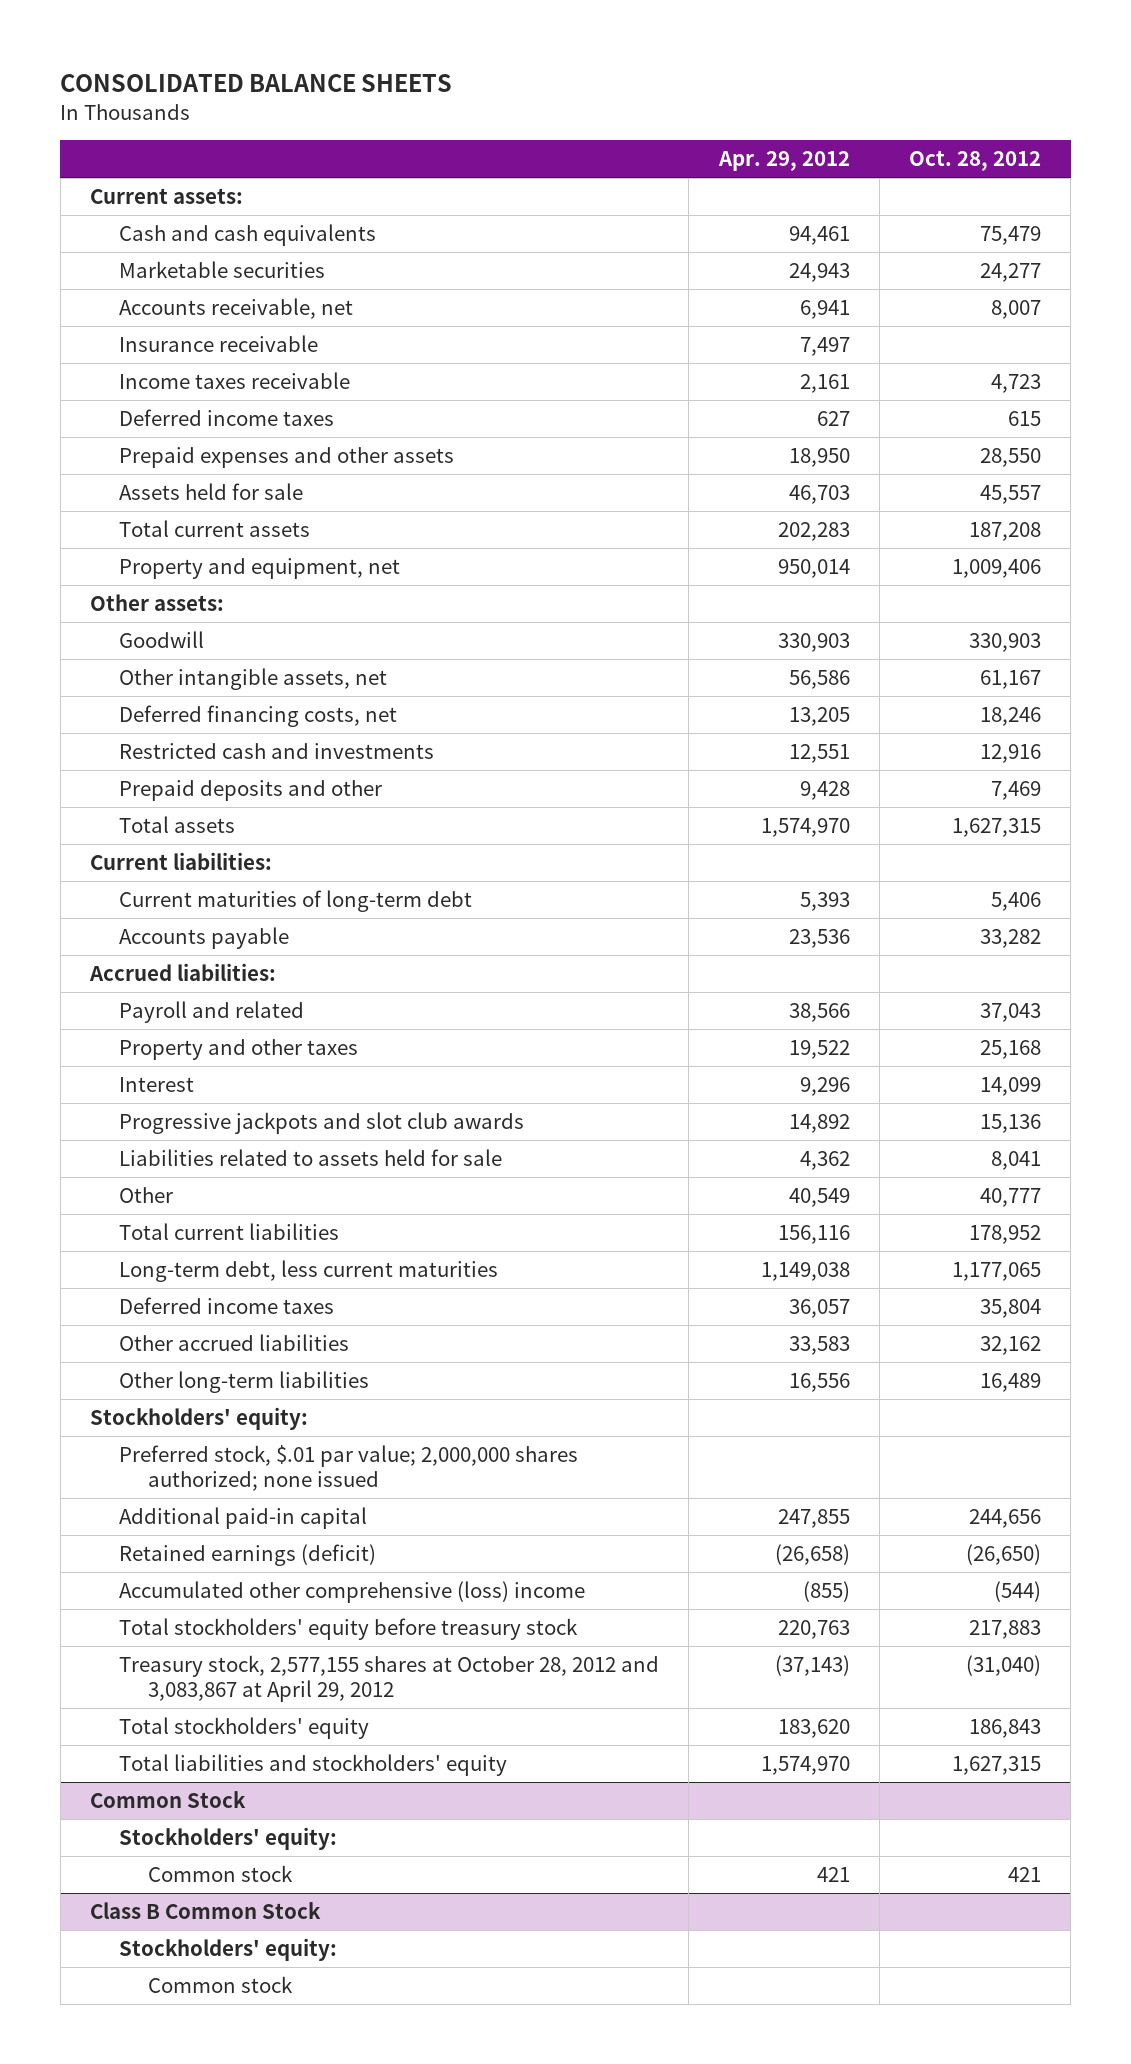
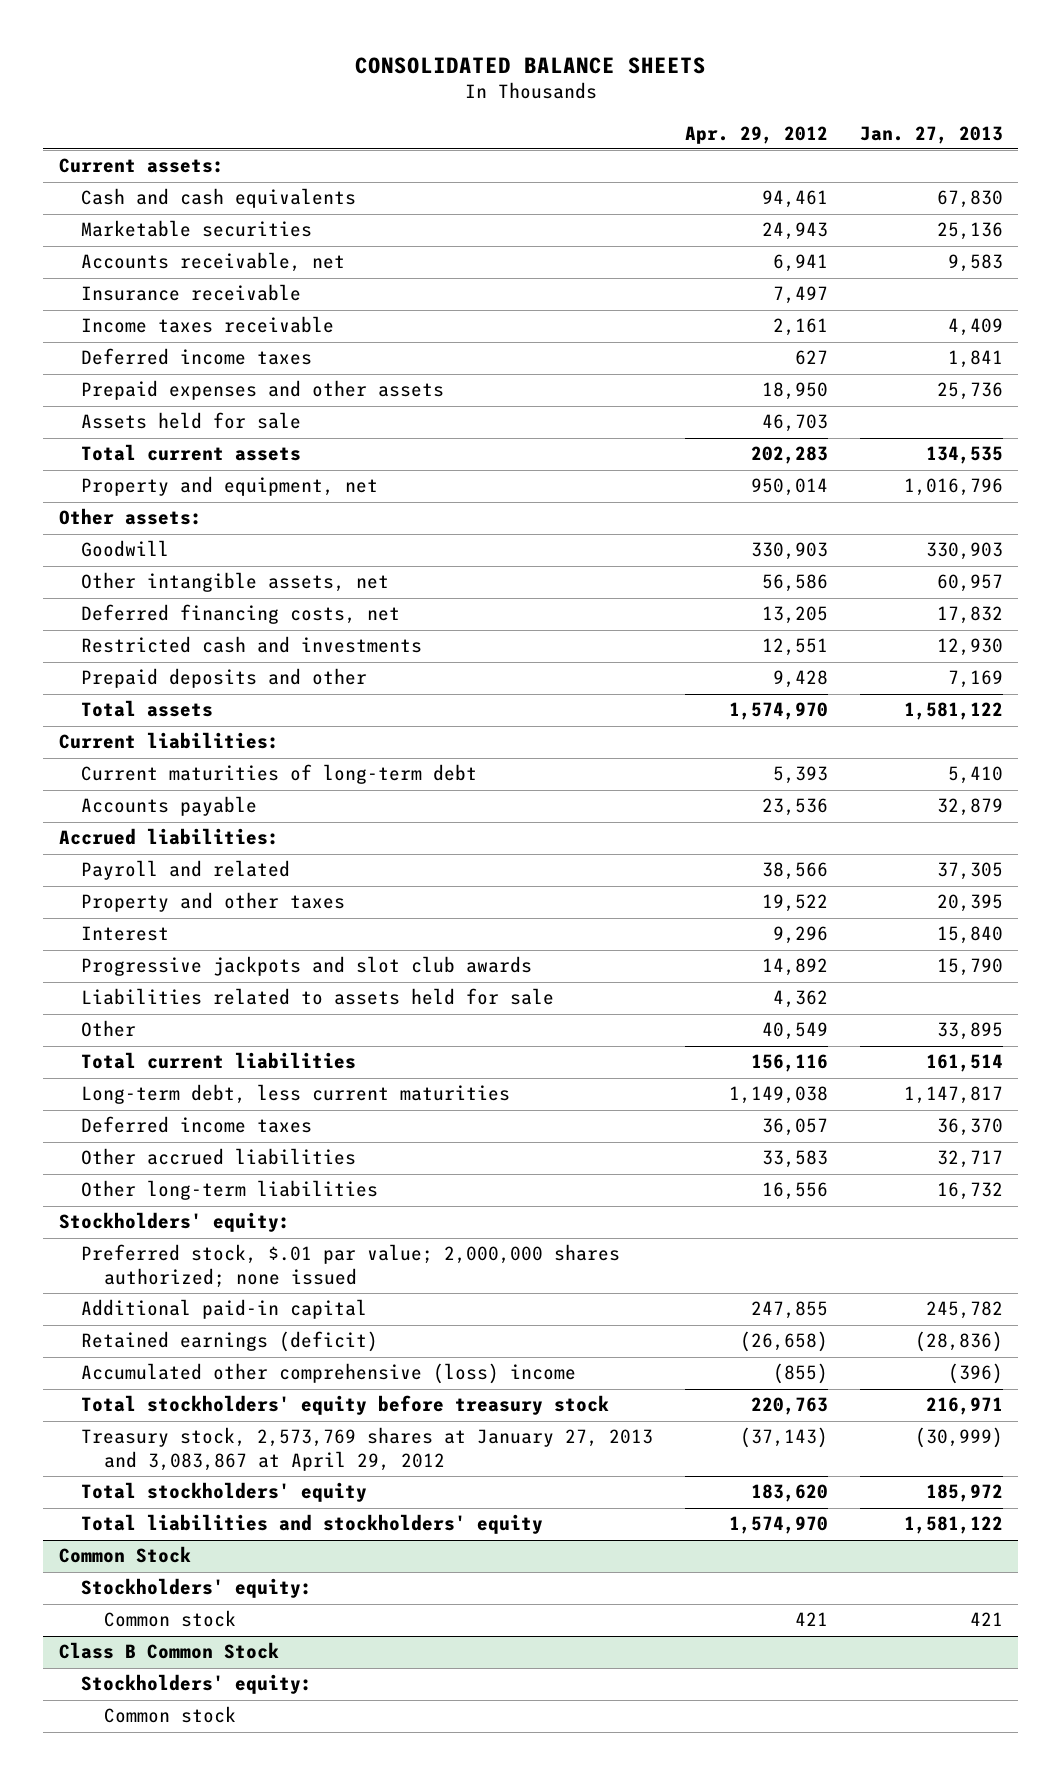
[909,150,1042,172] Oct. 28, 2012 -> none
none -> [859,125,1003,144] Jan. 27, 2013
[118,1654,659,1703] Treasury stock, 2,577,155 shares at October 28, 2012 and 3,083,867 at April 29, 2012 -> [81,1427,654,1471] Treasury stock, 2,573,769 shares at January 27, 2013 and 3,083,867 at April 29, 2012

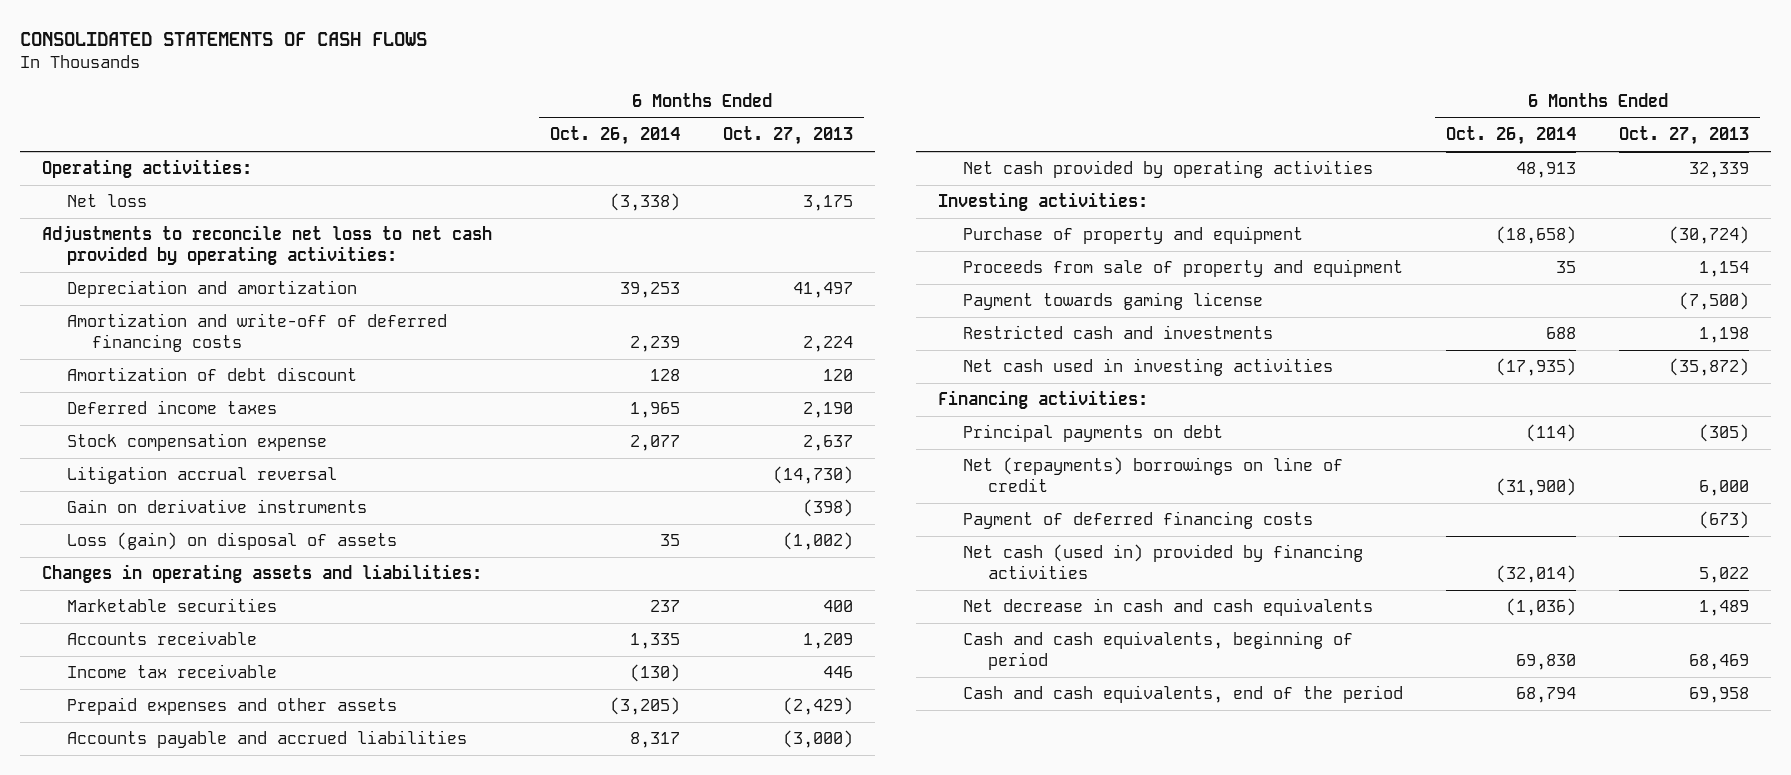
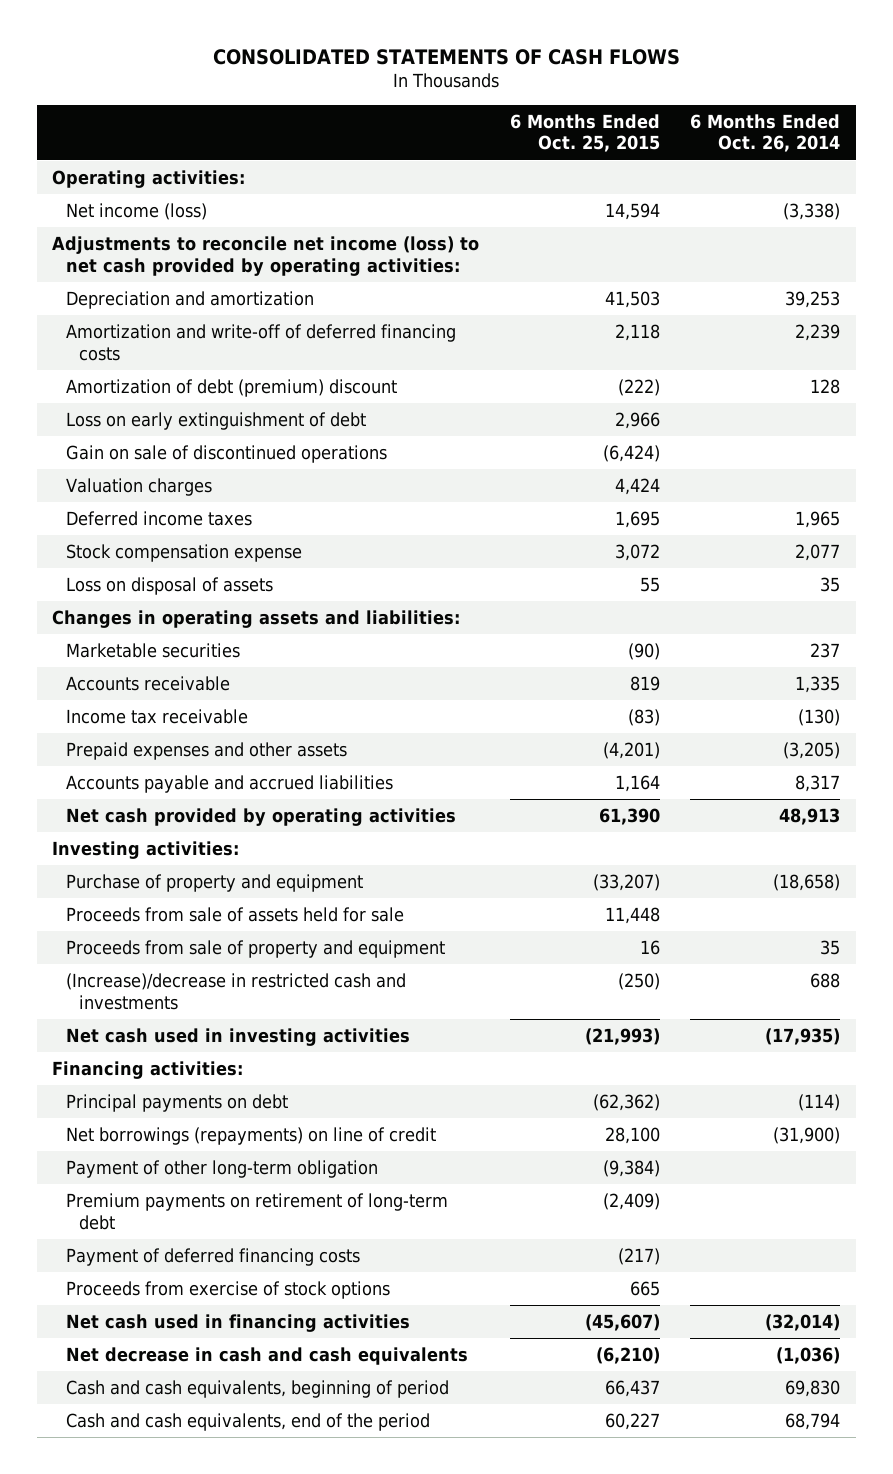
[723,126,854,146] Oct. 27, 2013 -> none
none -> [509,113,660,153] 6 Months Ended Oct. 25, 2015
[66,194,147,208] Net loss -> [65,203,207,221] Net income (loss)
[41,225,492,265] Adjustments to reconcile net loss to net cash provided by operating activities: -> [52,236,480,276] Adjustments to reconcile net income (loss) to net cash provided by operating activities:
[66,367,357,382] Amortization of debt discount -> [65,379,397,398] Amortization of debt (premium) discount
none -> [65,412,366,431] Loss on early extinguishment of debt
none -> [65,445,387,464] Gain on sale of discontinued operations
none -> [65,478,212,497] Valuation charges
[66,466,337,485] Litigation accrual reversal -> none
[66,499,367,514] Gain on derivative instruments -> none
[66,532,397,551] Loss (gain) on disposal of assets -> [65,577,273,596] Loss on disposal of assets
none -> [65,907,404,923] Proceeds from sale of assets held for sale
[962,292,1263,311] Payment towards gaming license -> none
[962,325,1273,340] Restricted cash and investments -> [65,973,406,1010] (Increase)/decrease in restricted cash and investments
[962,457,1343,492] Net (repayments) borrowings on line of credit -> [65,1127,436,1146] Net borrowings (repayments) on line of credit
none -> [65,1160,378,1179] Payment of other long-term obligation
none -> [65,1193,448,1230] Premium payments on retirement of long-term debt
none -> [65,1281,390,1300] Proceeds from exercise of stock options
[962,544,1363,579] Net cash (used in) provided by financing activities -> [65,1314,410,1333] Net cash used in financing activities

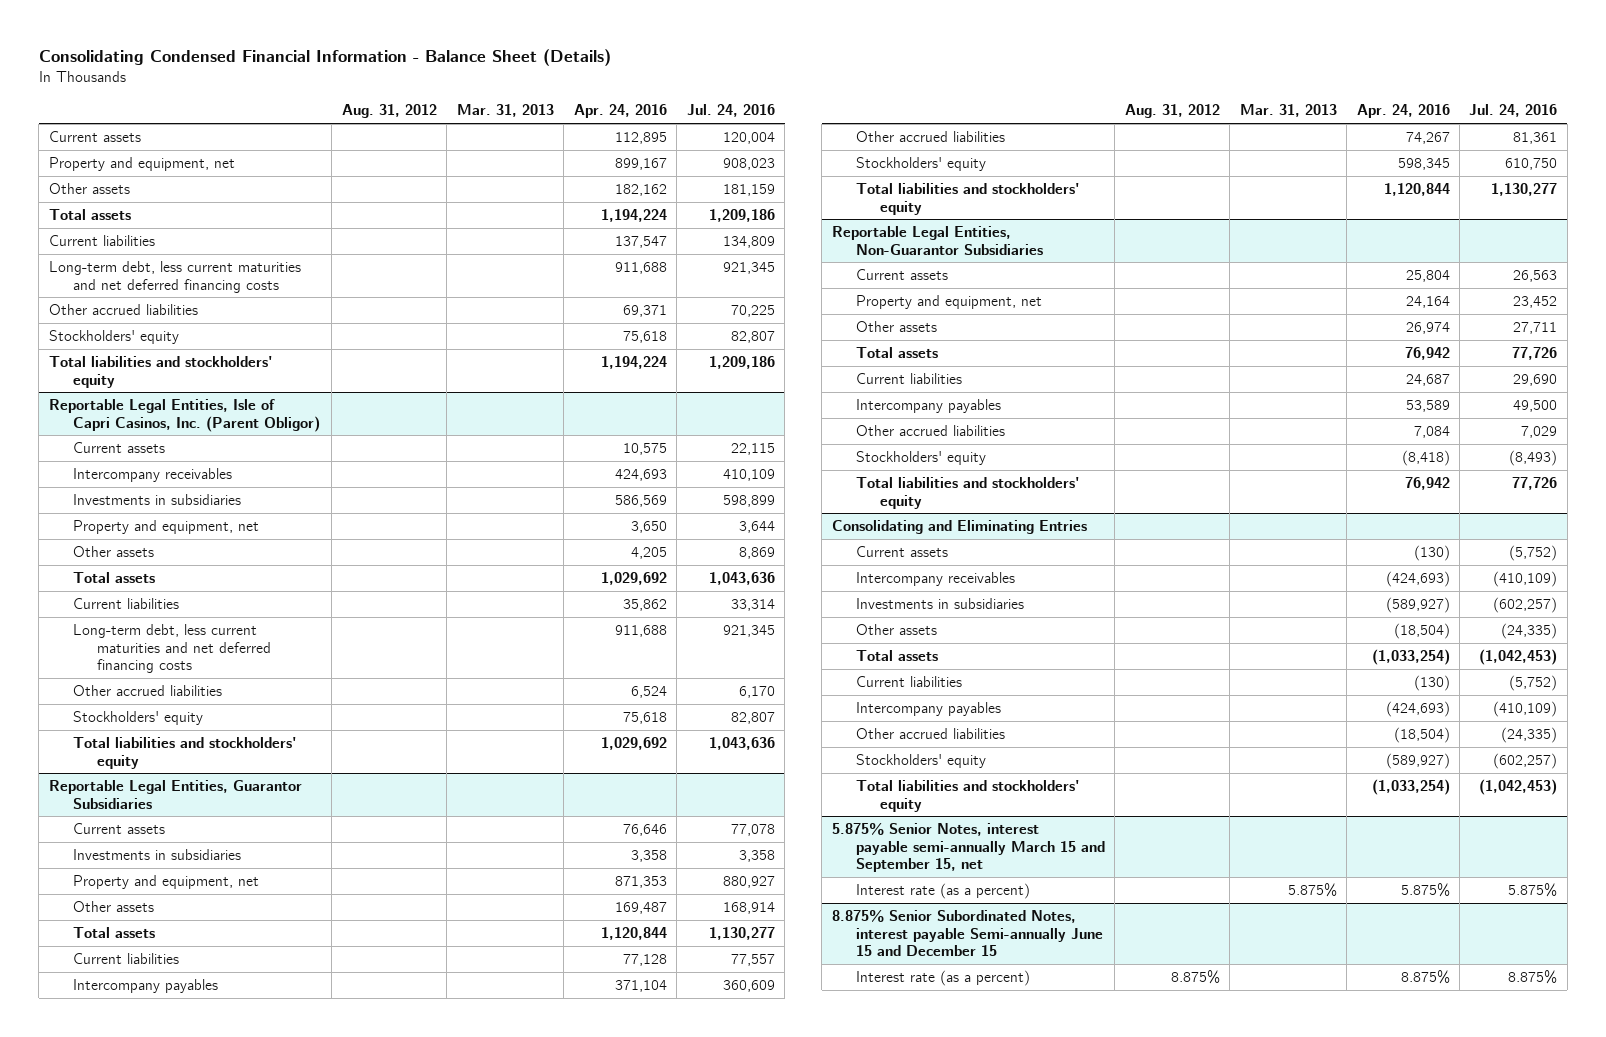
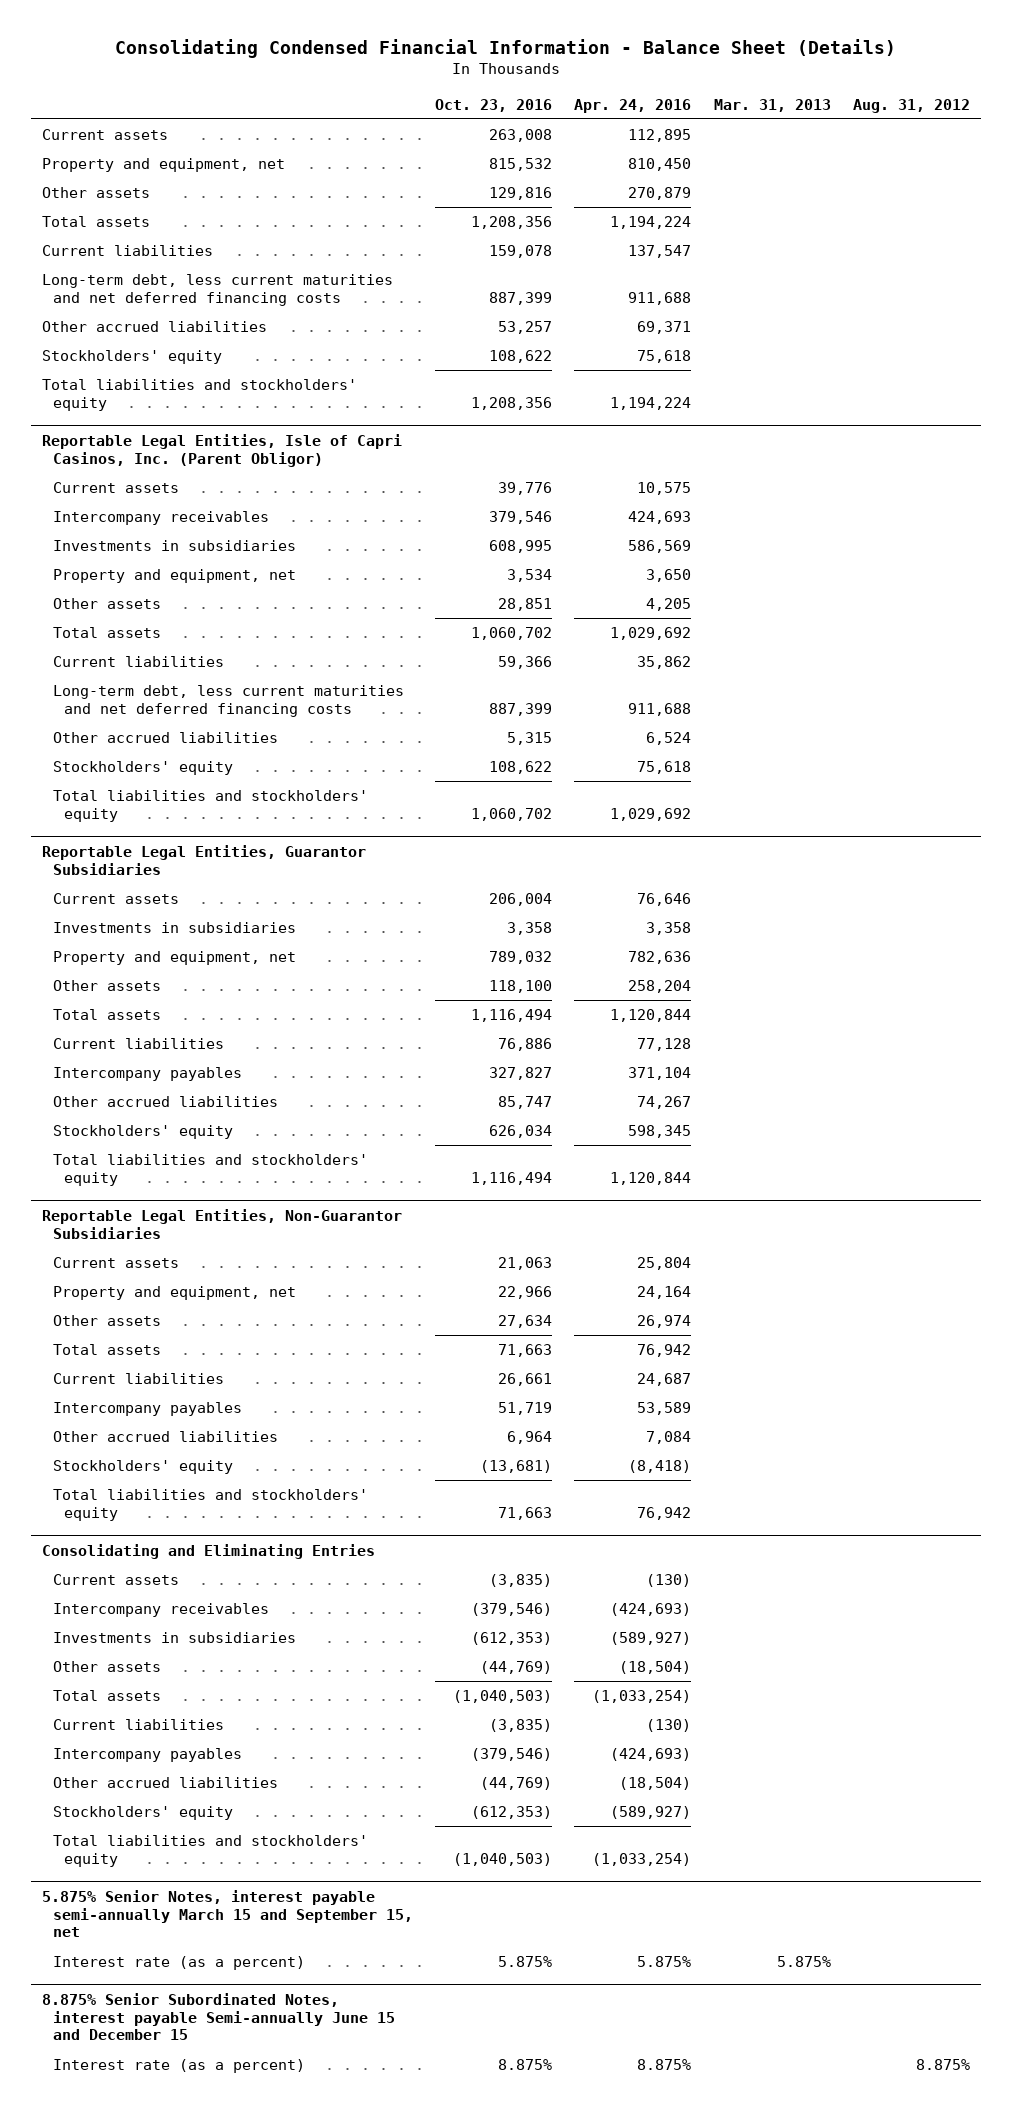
[686,104,775,118] Jul. 24, 2016 -> none
none -> [435,98,553,112] Oct. 23, 2016
[614,158,667,171] 899,167 -> [628,158,692,172] 810,450
[614,184,667,197] 182,162 -> [628,187,692,201] 270,879
[614,876,667,889] 871,353 -> [628,951,692,965] 782,636
[614,902,667,915] 169,487 -> [628,980,692,994] 258,204

